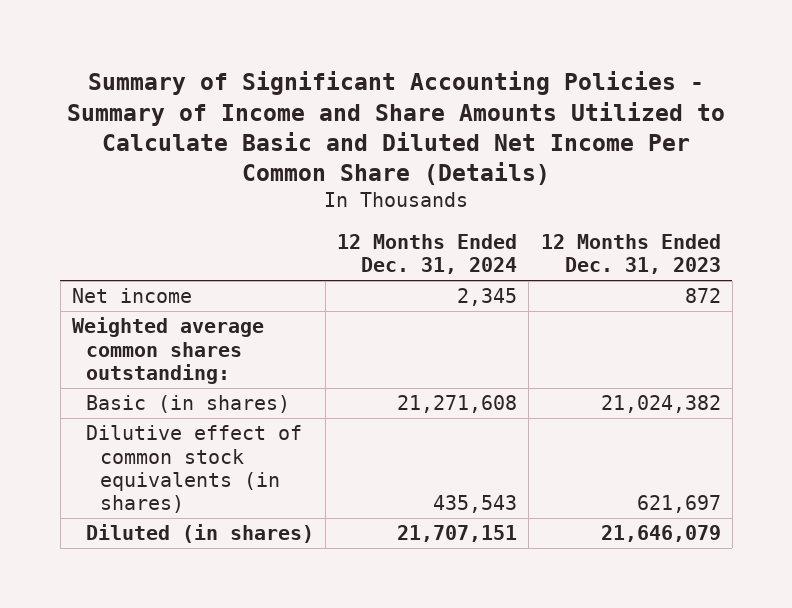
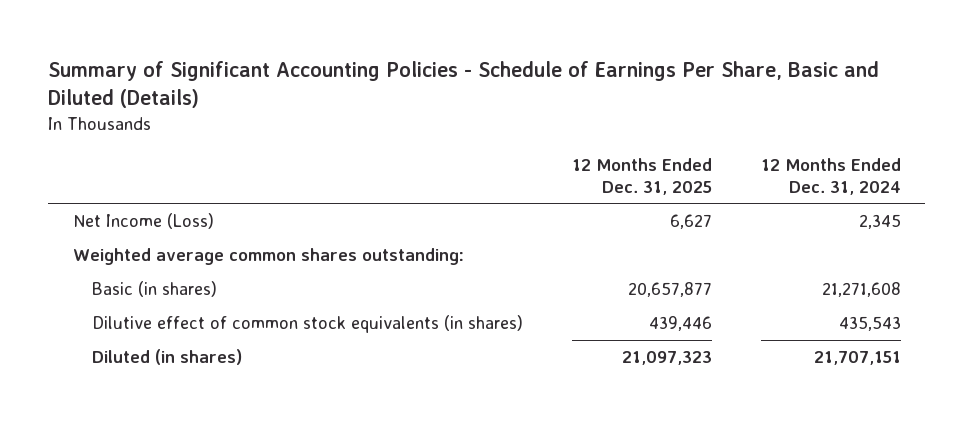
[67,71,726,185] Summary of Significant Accounting Policies - Summary of Income and Share Amounts Utilized to Calculate Basic and Diluted Net Income Per Common Share (Details) -> [48,60,880,108] Summary of Significant Accounting Policies - Schedule of Earnings Per Share, Basic and Diluted (Details)
[540,233,721,275] 12 Months Ended Dec. 31, 2023 -> none
none -> [571,158,712,195] 12 Months Ended Dec. 31, 2025
[71,288,192,304] Net income -> [72,213,214,230] Net Income (Loss)

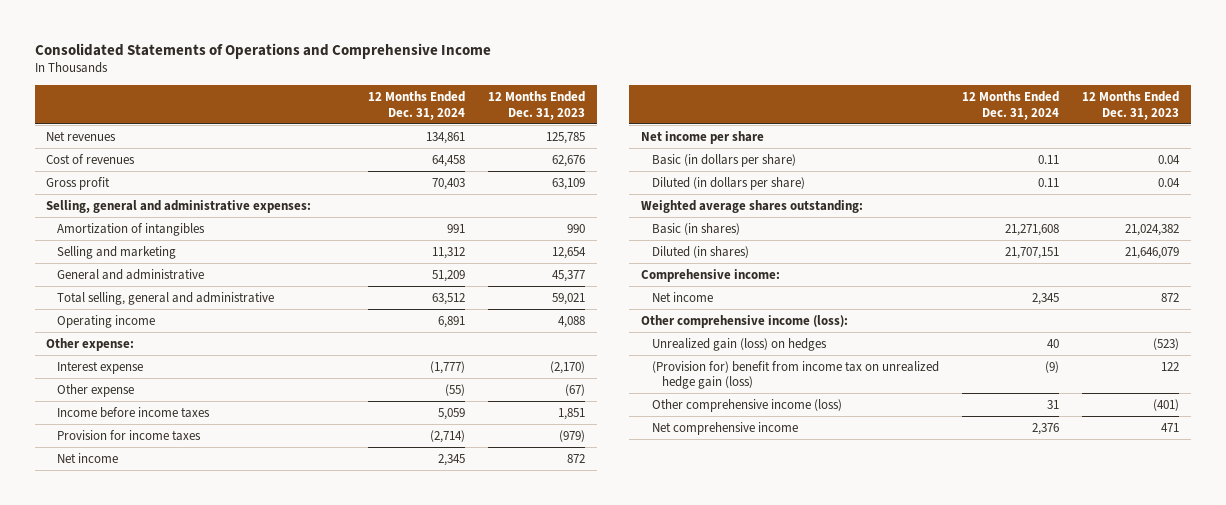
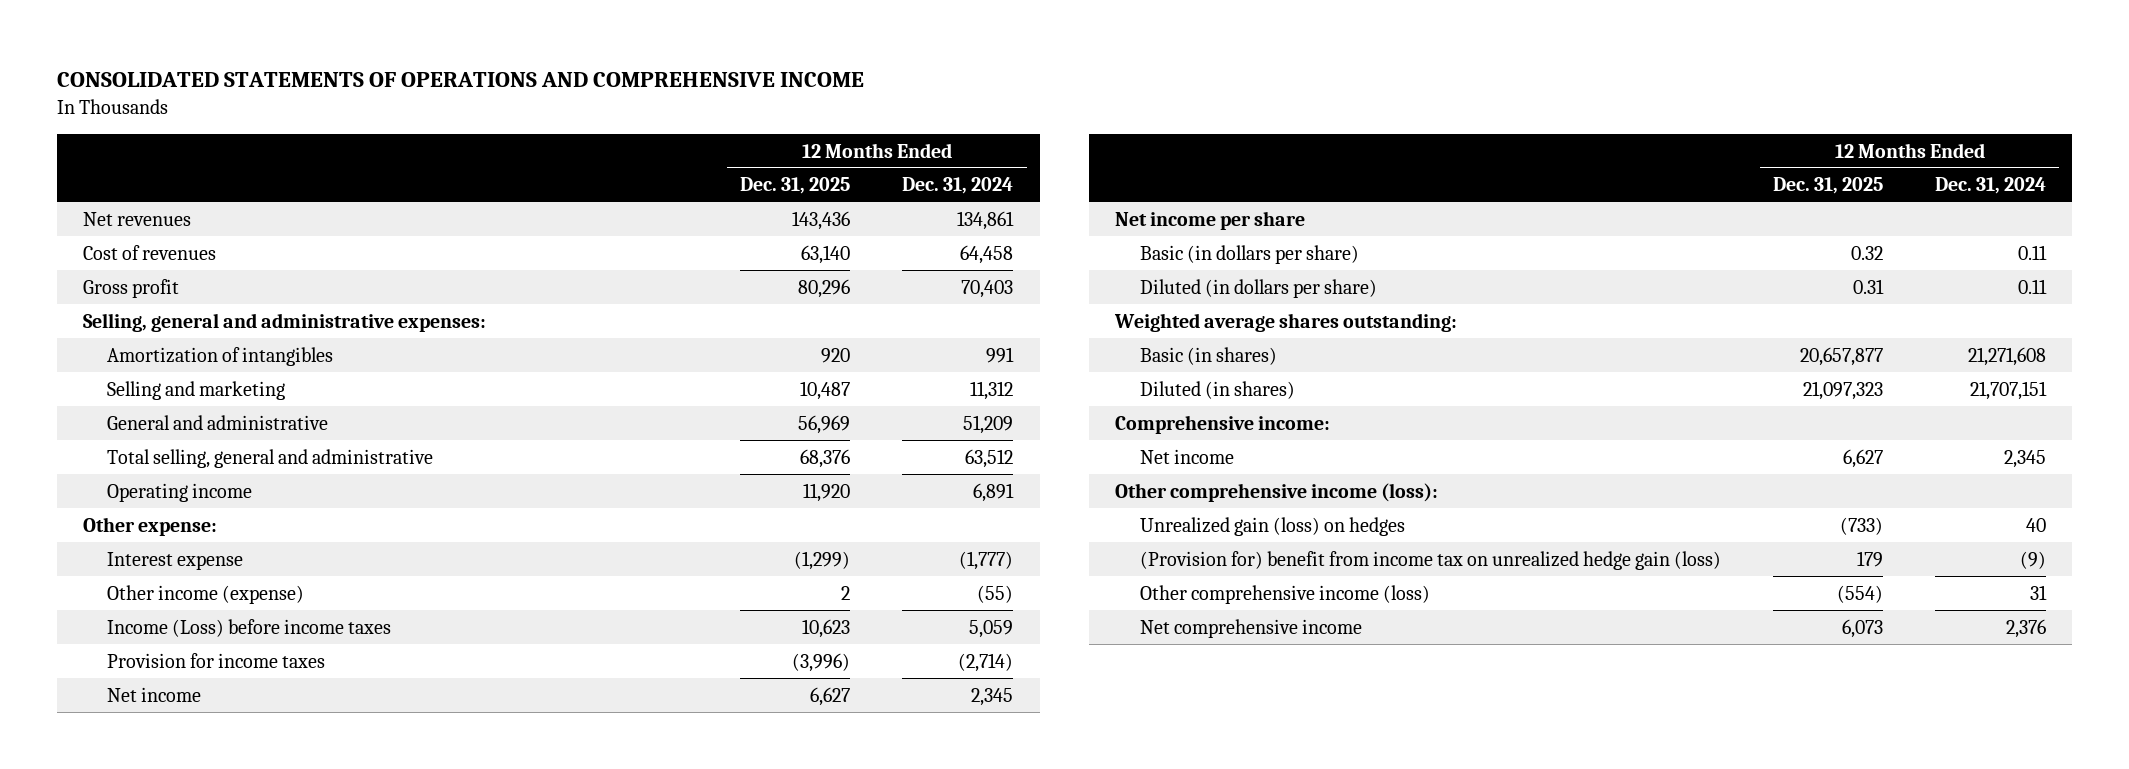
[34,42,491,59] Consolidated Statements of Operations and Comprehensive Income -> [56,72,864,88] CONSOLIDATED STATEMENTS OF OPERATIONS AND COMPREHENSIVE INCOME
[487,91,585,120] 12 Months Ended Dec. 31, 2023 -> none
none -> [740,177,851,195] Dec. 31, 2025
[57,383,135,397] Other expense -> [107,584,305,604] Other income (expense)
[57,406,211,418] Income before income taxes -> [107,618,392,637] Income (Loss) before income taxes

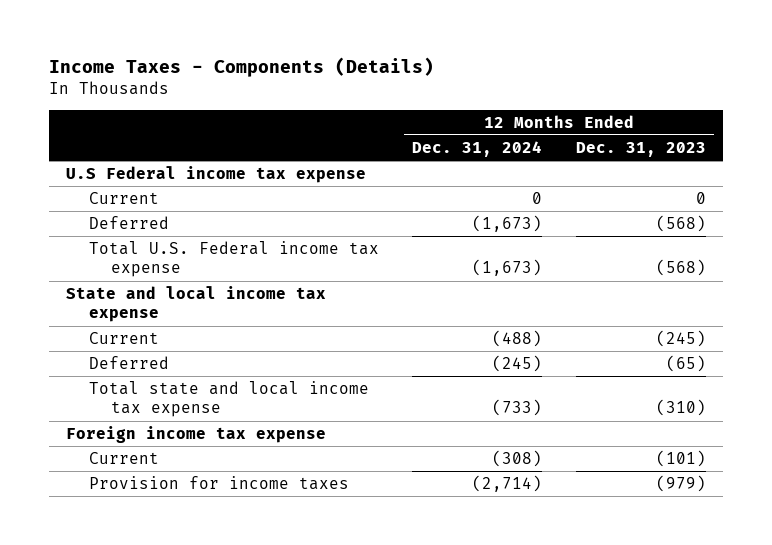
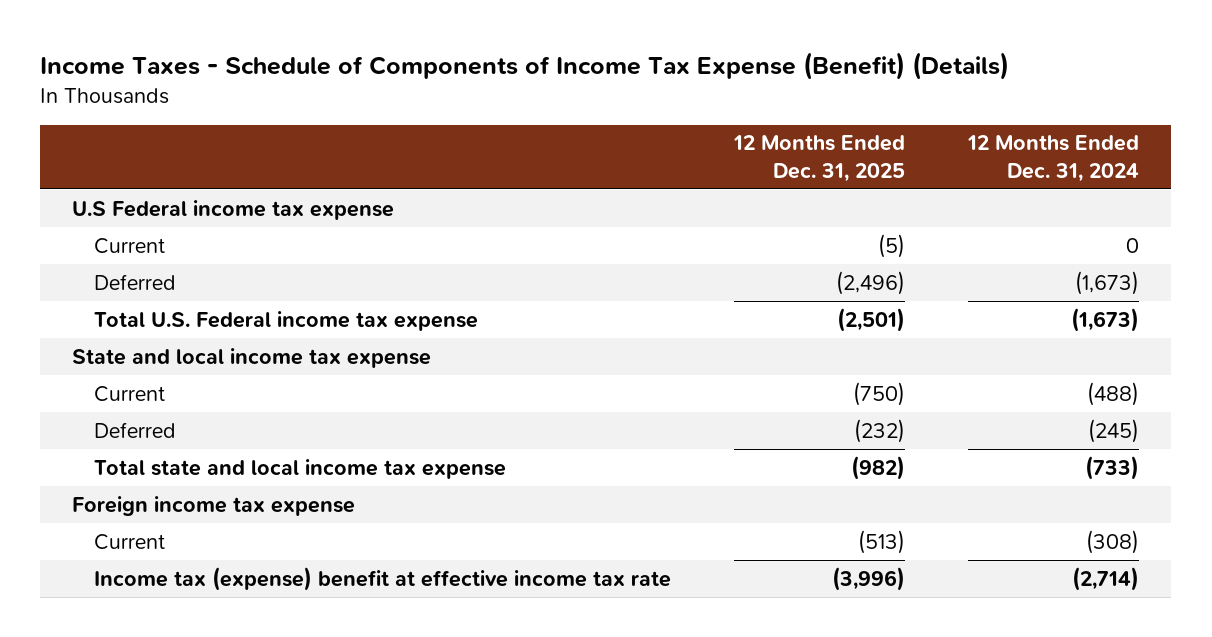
[49,57,435,78] Income Taxes - Components (Details) -> [40,51,1010,80] Income Taxes - Schedule of Components of Income Tax Expense (Benefit) (Details)
[575,141,706,157] Dec. 31, 2023 -> none
none -> [733,135,906,182] 12 Months Ended Dec. 31, 2025
[88,476,349,491] Provision for income taxes -> [94,566,672,591] Income tax (expense) benefit at effective income tax rate

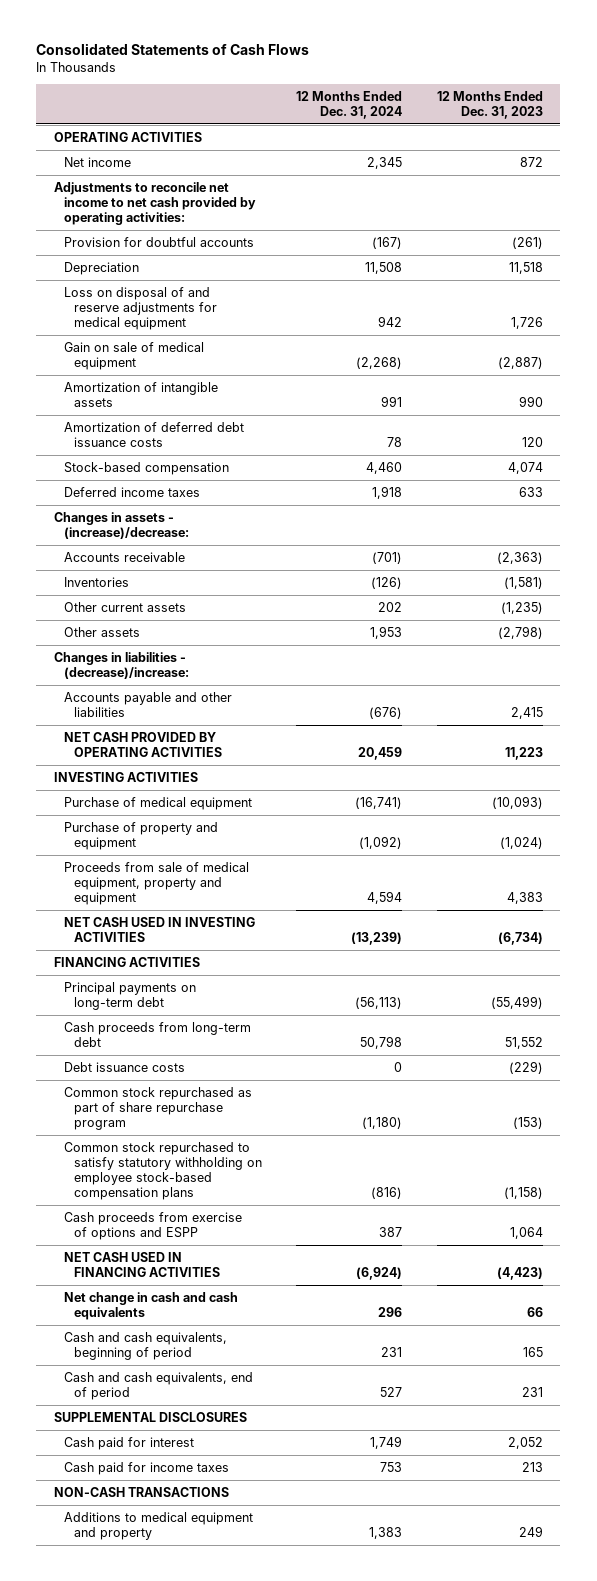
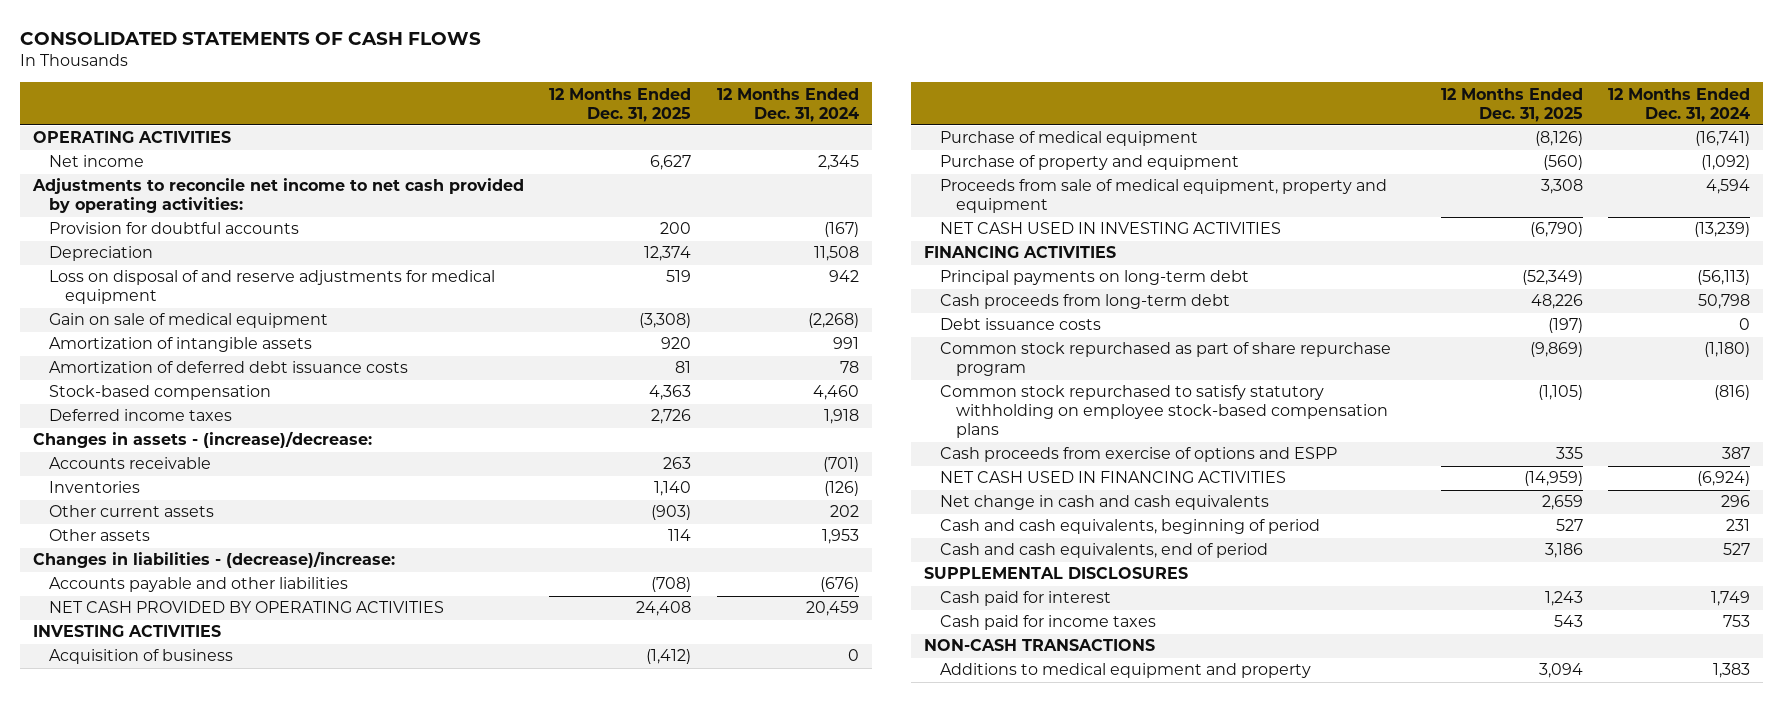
[36,43,310,56] Consolidated Statements of Cash Flows -> [20,31,482,45] CONSOLIDATED STATEMENTS OF CASH FLOWS
[436,91,543,120] 12 Months Ended Dec. 31, 2023 -> none
none -> [549,87,692,122] 12 Months Ended Dec. 31, 2025
none -> [49,649,234,665] Acquisition of business

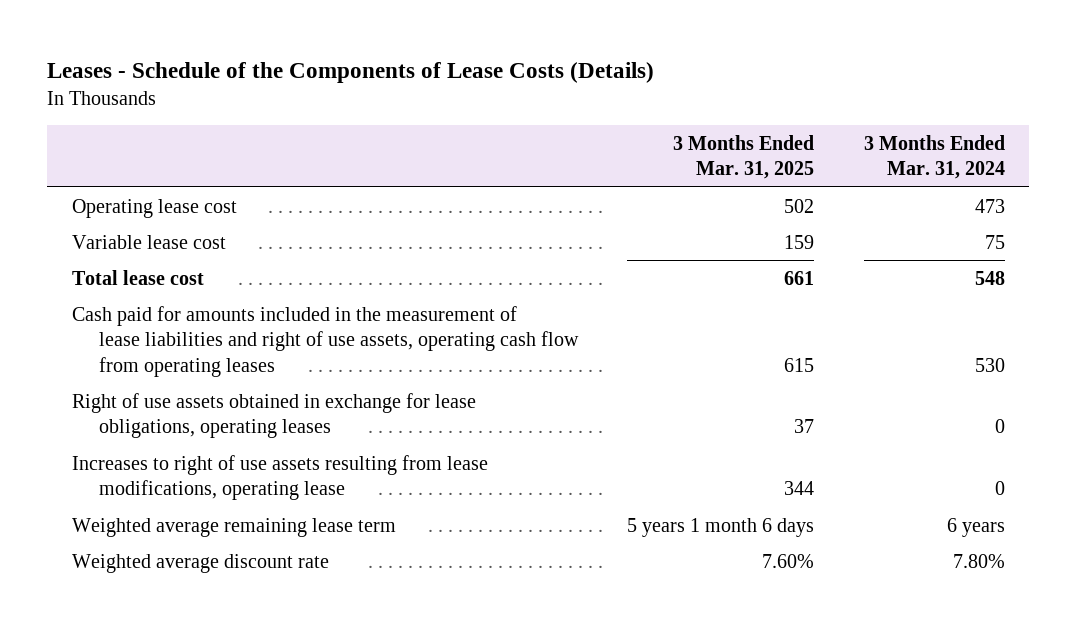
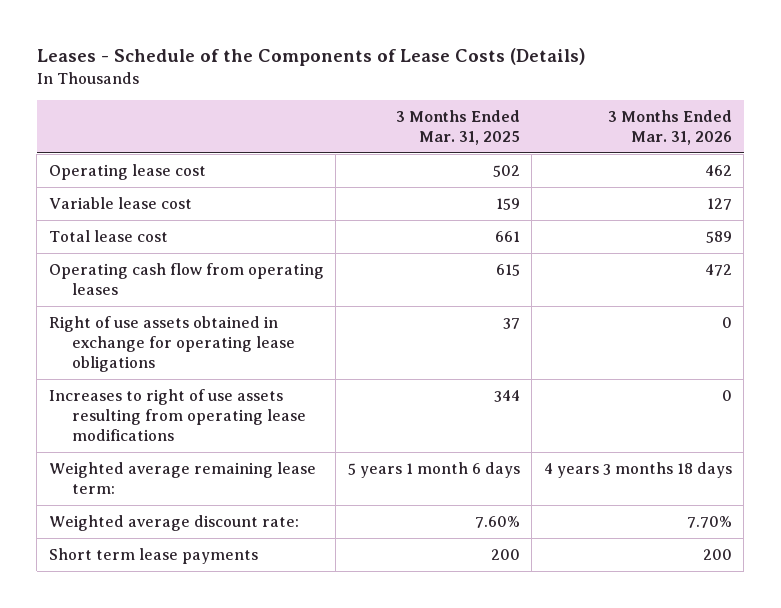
[863,134,1005,180] 3 Months Ended Mar. 31, 2024 -> none
none -> [607,110,732,146] 3 Months Ended Mar. 31, 2026
[71,305,580,377] Cash paid for amounts included in the measurement of lease liabilities and right of use assets, operating cash flow from operating leases -> [48,262,324,296] Operating cash flow from operating leases
[71,392,476,439] Right of use assets obtained in exchange for lease obligations, operating leases -> [48,315,296,373] Right of use assets obtained in exchange for operating lease obligations
[71,454,488,501] Increases to right of use assets resulting from lease modifications, operating lease -> [48,388,307,442] Increases to right of use assets resulting from operating lease modifications
[71,517,396,537] Weighted average remaining lease term -> [48,461,316,495] Weighted average remaining lease term:
[71,553,329,573] Weighted average discount rate -> [48,514,299,531] Weighted average discount rate:
none -> [48,547,258,564] Short term lease payments

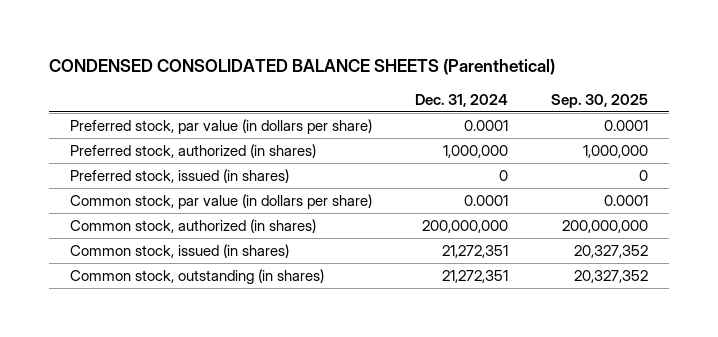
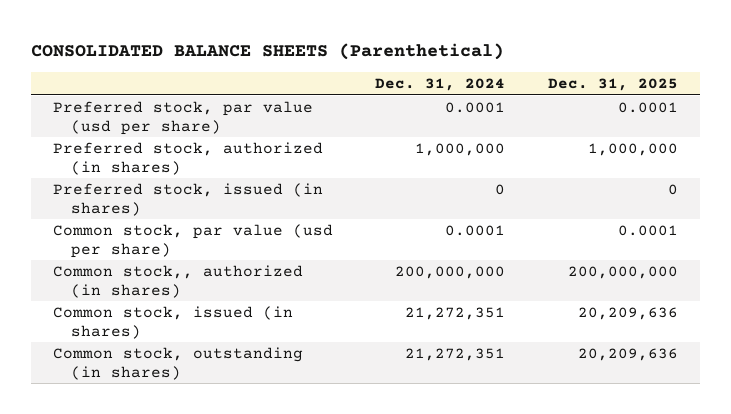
[48,59,555,76] CONDENSED CONSOLIDATED BALANCE SHEETS (Parenthetical) -> [31,42,505,60] CONSOLIDATED BALANCE SHEETS (Parenthetical)
[550,93,648,108] Sep. 30, 2025 -> none
none -> [548,78,679,92] Dec. 31, 2025
[70,118,373,134] Preferred stock, par value (in dollars per share) -> [52,101,313,135] Preferred stock, par value (usd per share)
[70,193,373,209] Common stock, par value (in dollars per share) -> [52,224,333,258] Common stock, par value (usd per share)
[70,218,317,233] Common stock, authorized (in shares) -> [52,265,303,298] Common stock,, authorized (in shares)

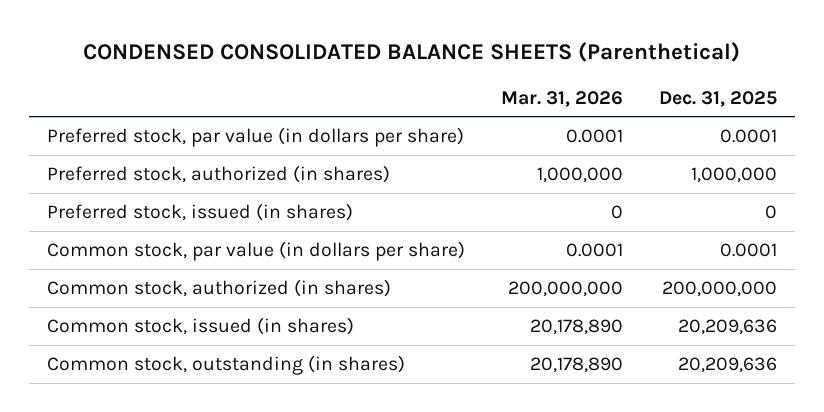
[31,42,505,60] CONSOLIDATED BALANCE SHEETS (Parenthetical) -> [82,42,740,63] CONDENSED CONSOLIDATED BALANCE SHEETS (Parenthetical)
[375,78,506,92] Dec. 31, 2024 -> none
none -> [500,90,623,107] Mar. 31, 2026
[52,101,313,135] Preferred stock, par value (usd per share) -> [46,126,464,147] Preferred stock, par value (in dollars per share)
[52,224,333,258] Common stock, par value (usd per share) -> [46,240,465,261] Common stock, par value (in dollars per share)
[52,265,303,298] Common stock,, authorized (in shares) -> [46,278,391,297] Common stock, authorized (in shares)

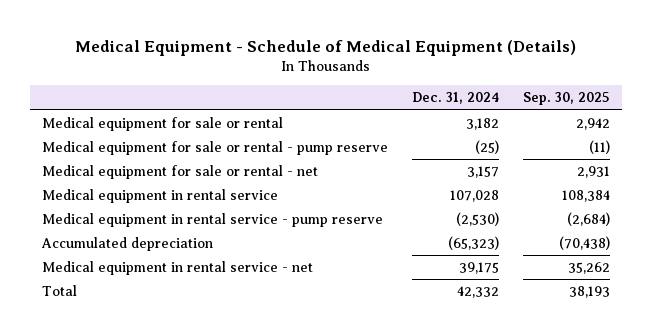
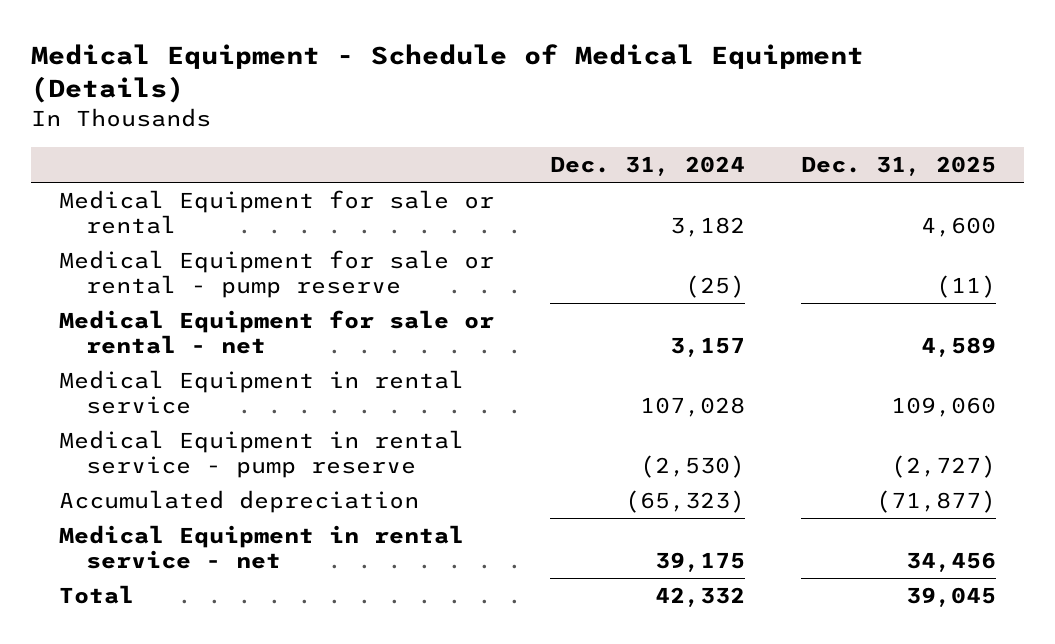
[523,92,611,106] Sep. 30, 2025 -> none
none -> [800,156,996,177] Dec. 31, 2025
[42,117,284,132] Medical equipment for sale or rental -> [59,190,495,234] Medical Equipment for sale or rental
[42,141,389,156] Medical equipment for sale or rental - pump reserve -> [59,250,495,298] Medical Equipment for sale or rental - pump reserve
[42,165,319,180] Medical equipment for sale or rental - net -> [59,310,495,354] Medical Equipment for sale or rental - net
[42,189,279,204] Medical equipment in rental service -> [59,370,465,414] Medical Equipment in rental service
[42,213,384,228] Medical equipment in rental service - pump reserve -> [59,430,465,478] Medical Equipment in rental service - pump reserve
[42,261,314,276] Medical equipment in rental service - net -> [59,525,465,569] Medical Equipment in rental service - net

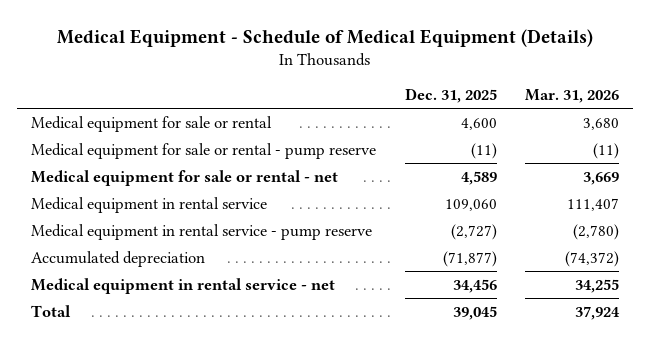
[550,156,746,177] Dec. 31, 2024 -> none
none -> [525,88,620,103] Mar. 31, 2026
[59,190,495,234] Medical Equipment for sale or rental -> [31,115,273,132] Medical equipment for sale or rental
[59,250,495,298] Medical Equipment for sale or rental - pump reserve -> [31,142,377,159] Medical equipment for sale or rental - pump reserve
[59,310,495,354] Medical Equipment for sale or rental - net -> [31,169,339,186] Medical equipment for sale or rental - net
[59,370,465,414] Medical Equipment in rental service -> [31,196,268,213] Medical equipment in rental service
[59,430,465,478] Medical Equipment in rental service - pump reserve -> [31,223,373,240] Medical equipment in rental service - pump reserve
[59,525,465,569] Medical Equipment in rental service - net -> [31,277,336,294] Medical equipment in rental service - net

